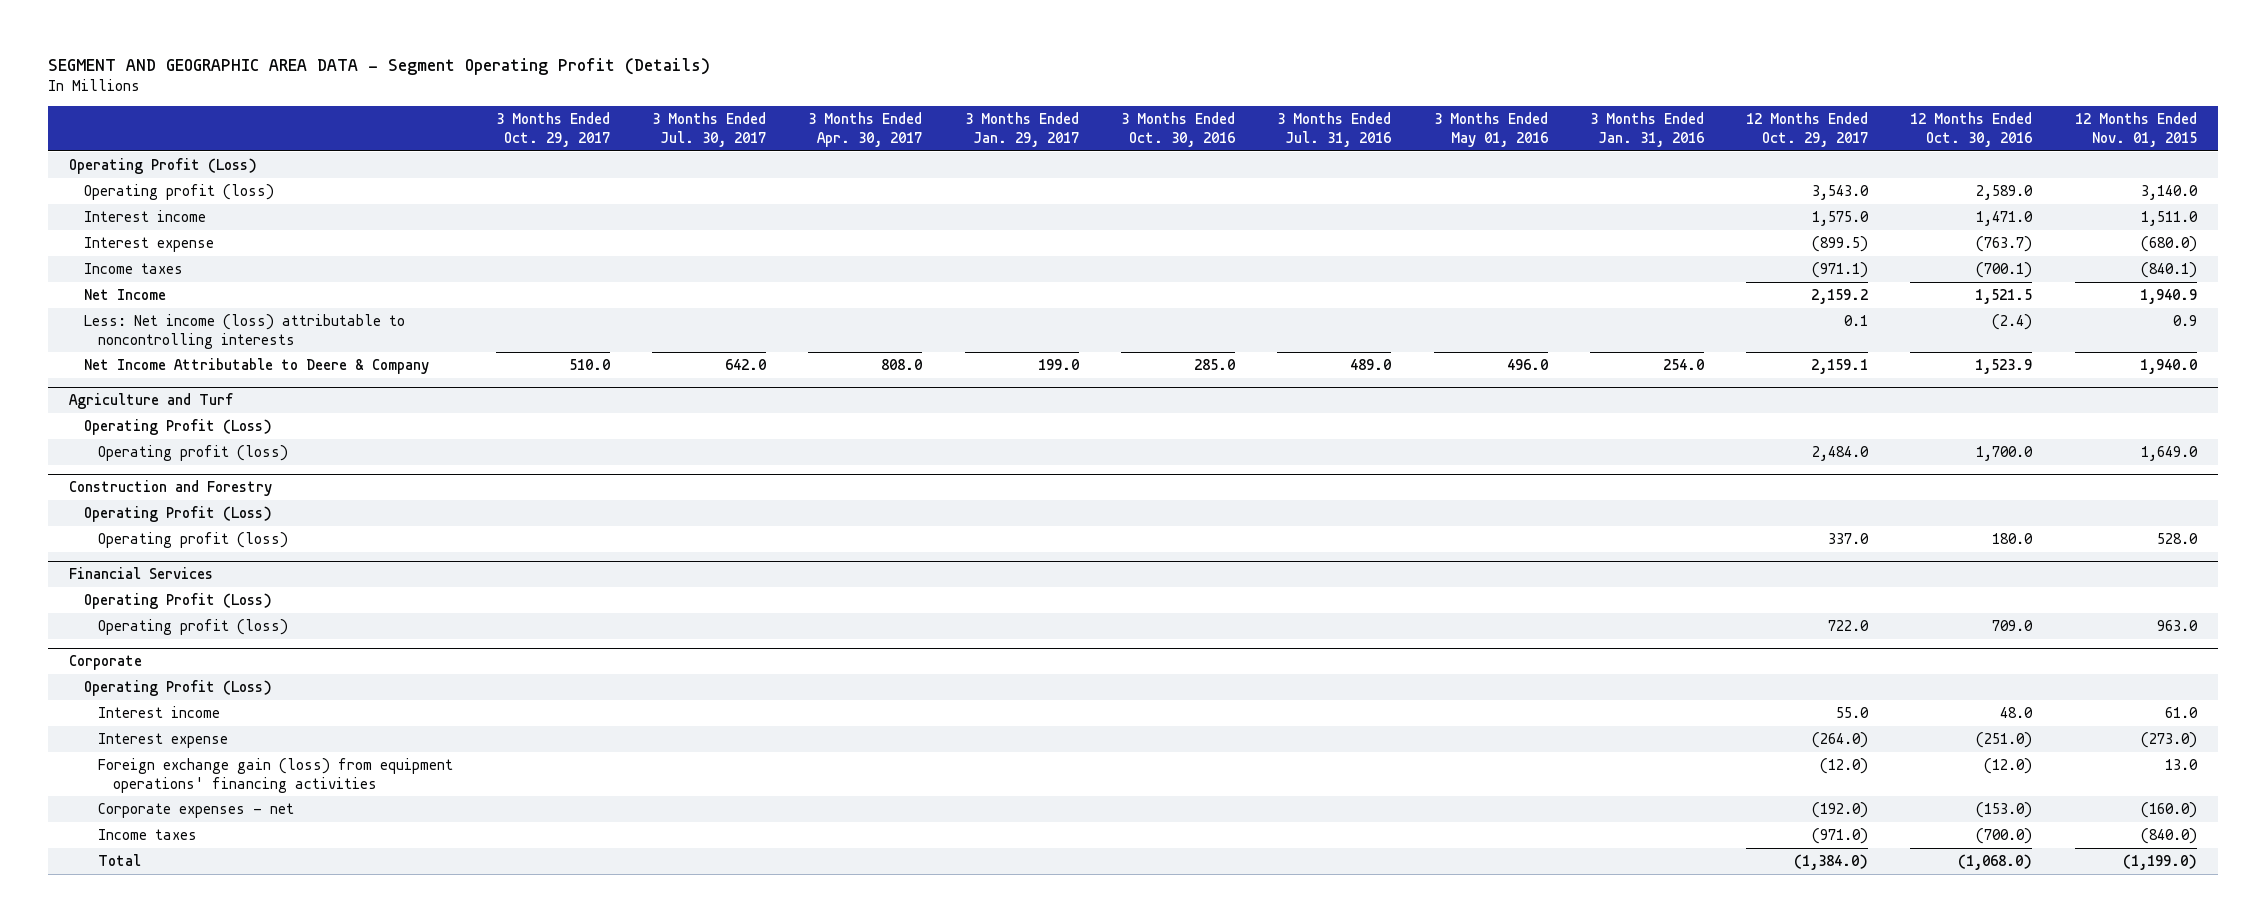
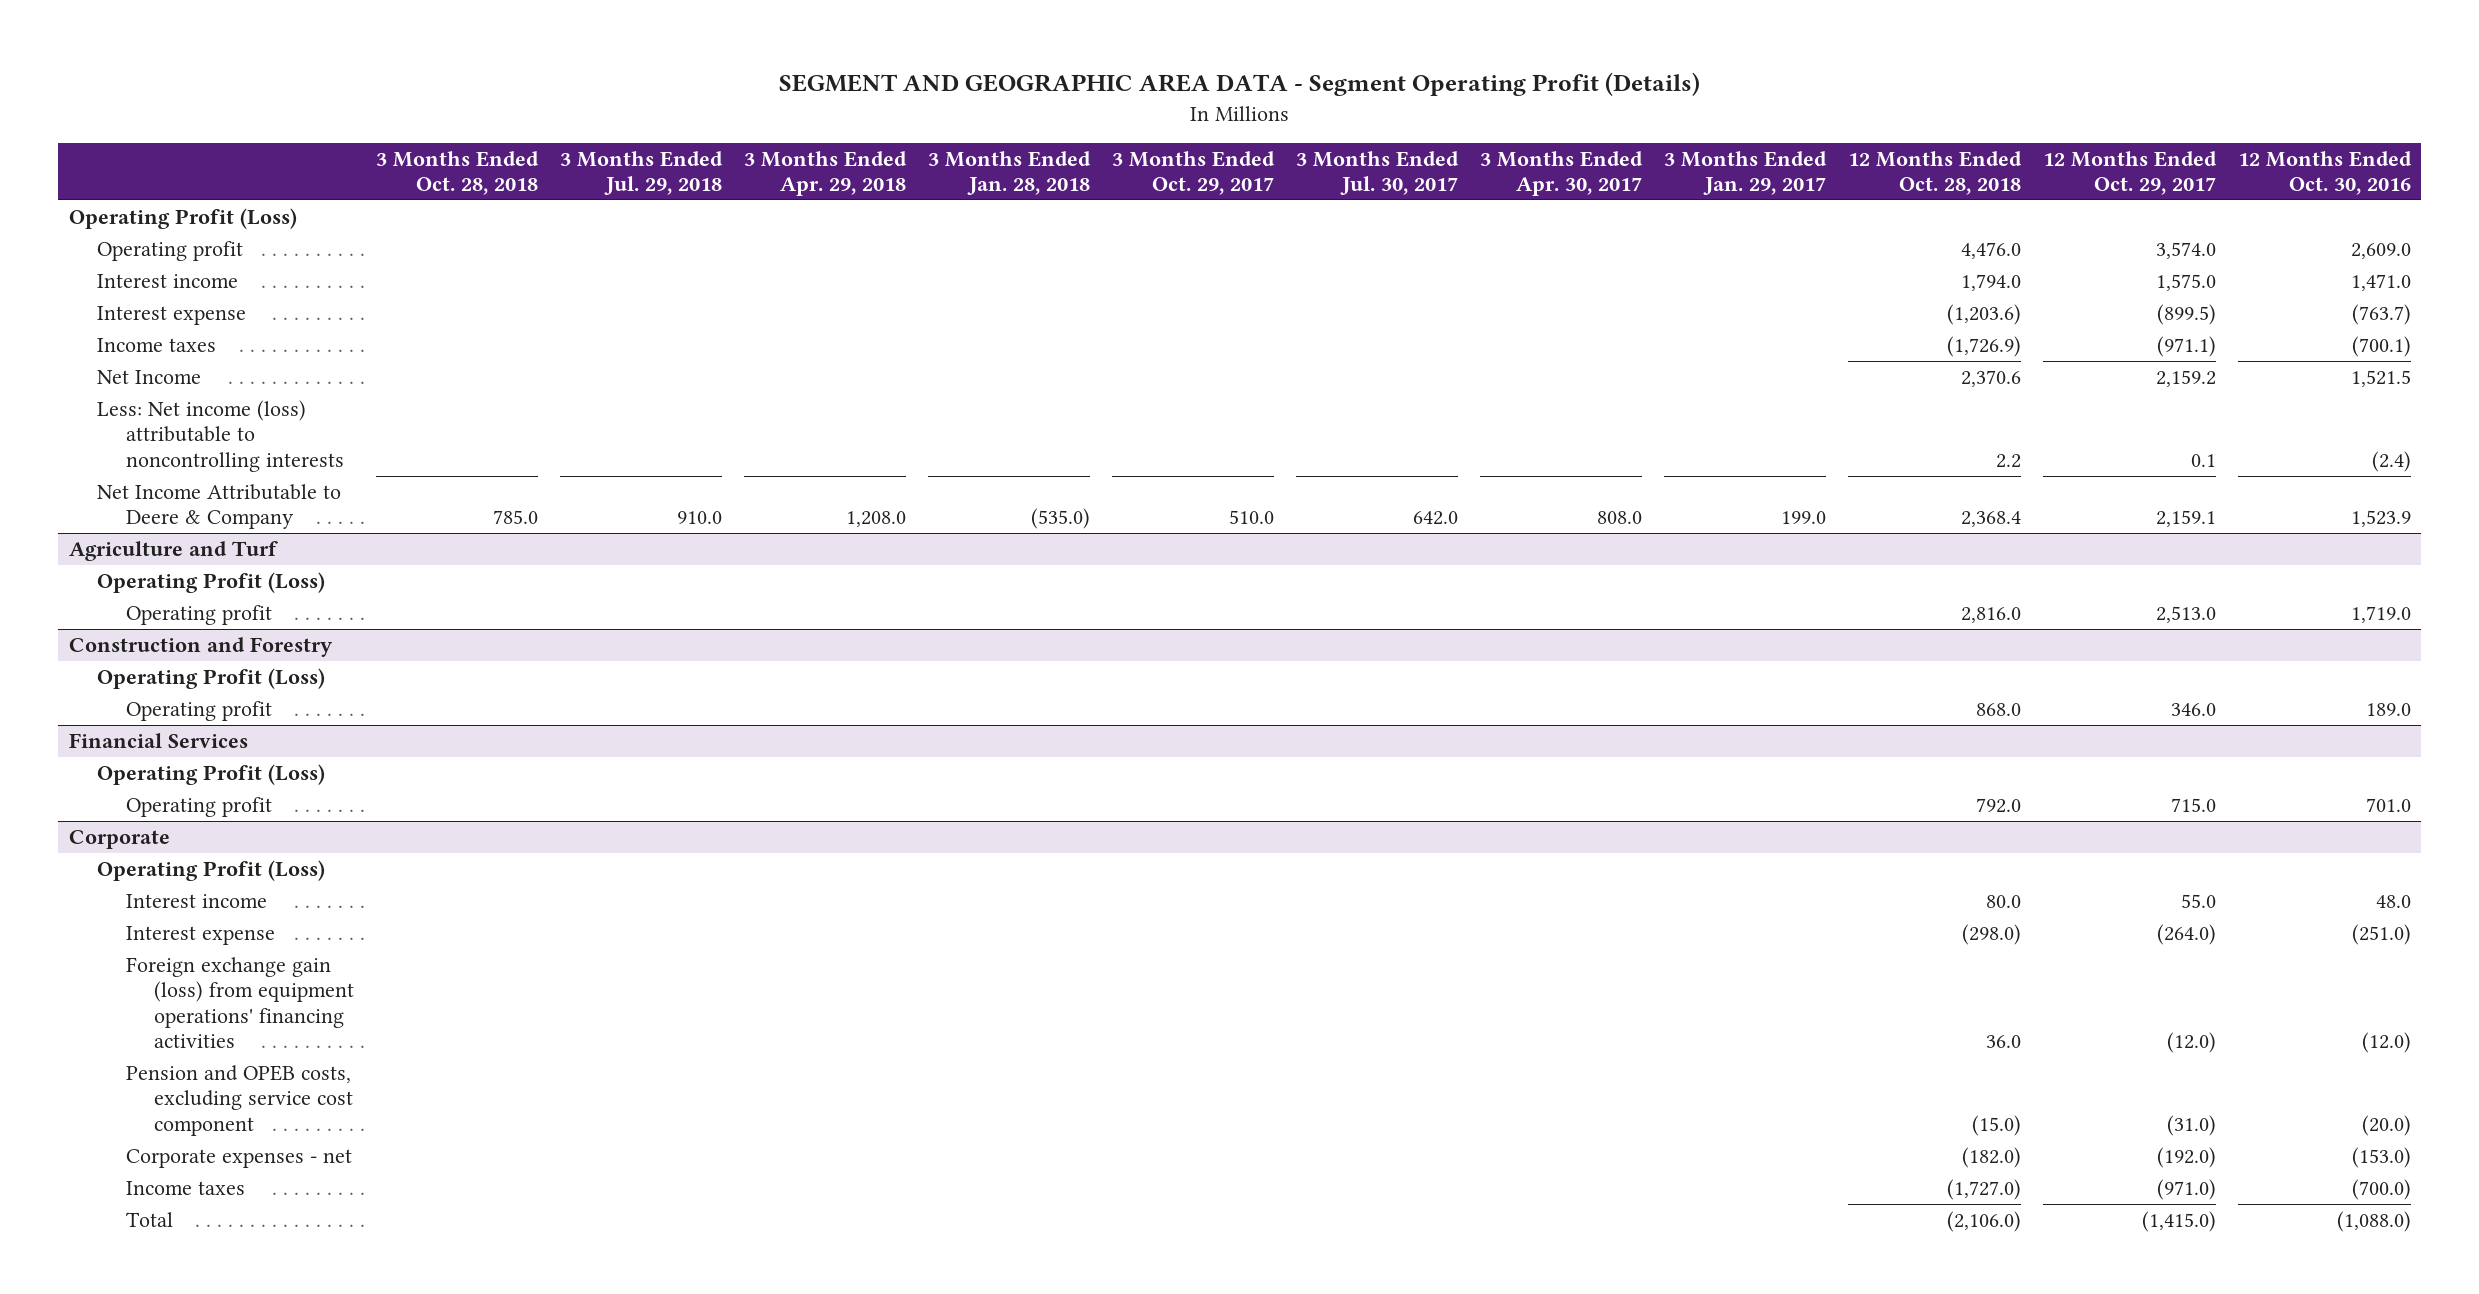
[1120,112,1235,147] 3 Months Ended Oct. 30, 2016 -> none
[1277,112,1392,147] 3 Months Ended Jul. 31, 2016 -> none
[1433,112,1548,147] 3 Months Ended May 01, 2016 -> none
[1589,112,1704,147] 3 Months Ended Jan. 31, 2016 -> none
[2074,112,2197,147] 12 Months Ended Nov. 01, 2015 -> none
none -> [375,150,539,195] 3 Months Ended Oct. 28, 2018
none -> [559,150,723,195] 3 Months Ended Jul. 29, 2018
none -> [743,150,907,196] 3 Months Ended Apr. 29, 2018
none -> [927,150,1091,195] 3 Months Ended Jan. 28, 2018
none -> [1847,150,2022,195] 12 Months Ended Oct. 28, 2018
[83,184,274,201] Operating profit (loss) -> [97,241,244,262] Operating profit
[1812,185,1870,201] 3,543.0 -> [2155,242,2216,260] 3,574.0
[1976,185,2034,201] 2,589.0 -> [2350,243,2411,260] 2,609.0
[98,445,289,462] Operating profit (loss) -> [125,605,272,626] Operating profit
[1812,446,1870,462] 2,484.0 -> [2155,606,2216,624] 2,513.0
[1976,446,2034,462] 1,700.0 -> [2350,606,2411,624] 1,719.0
[98,532,289,549] Operating profit (loss) -> [125,701,272,722] Operating profit
[1828,533,1870,545] 337.0 -> [2170,703,2216,717] 346.0
[1992,533,2034,545] 180.0 -> [2365,703,2411,717] 189.0
[98,619,289,636] Operating profit (loss) -> [125,797,272,818] Operating profit
[1828,620,1870,632] 722.0 -> [2170,798,2216,813] 715.0
[1992,620,2034,632] 709.0 -> [2365,798,2411,813] 701.0
none -> [125,1065,353,1136] Pension and OPEB costs, excluding service cost component
[1794,854,1869,871] (1,384.0) -> [2141,1211,2216,1233] (1,415.0)
[1958,854,2033,871] (1,068.0) -> [2336,1211,2411,1233] (1,088.0)

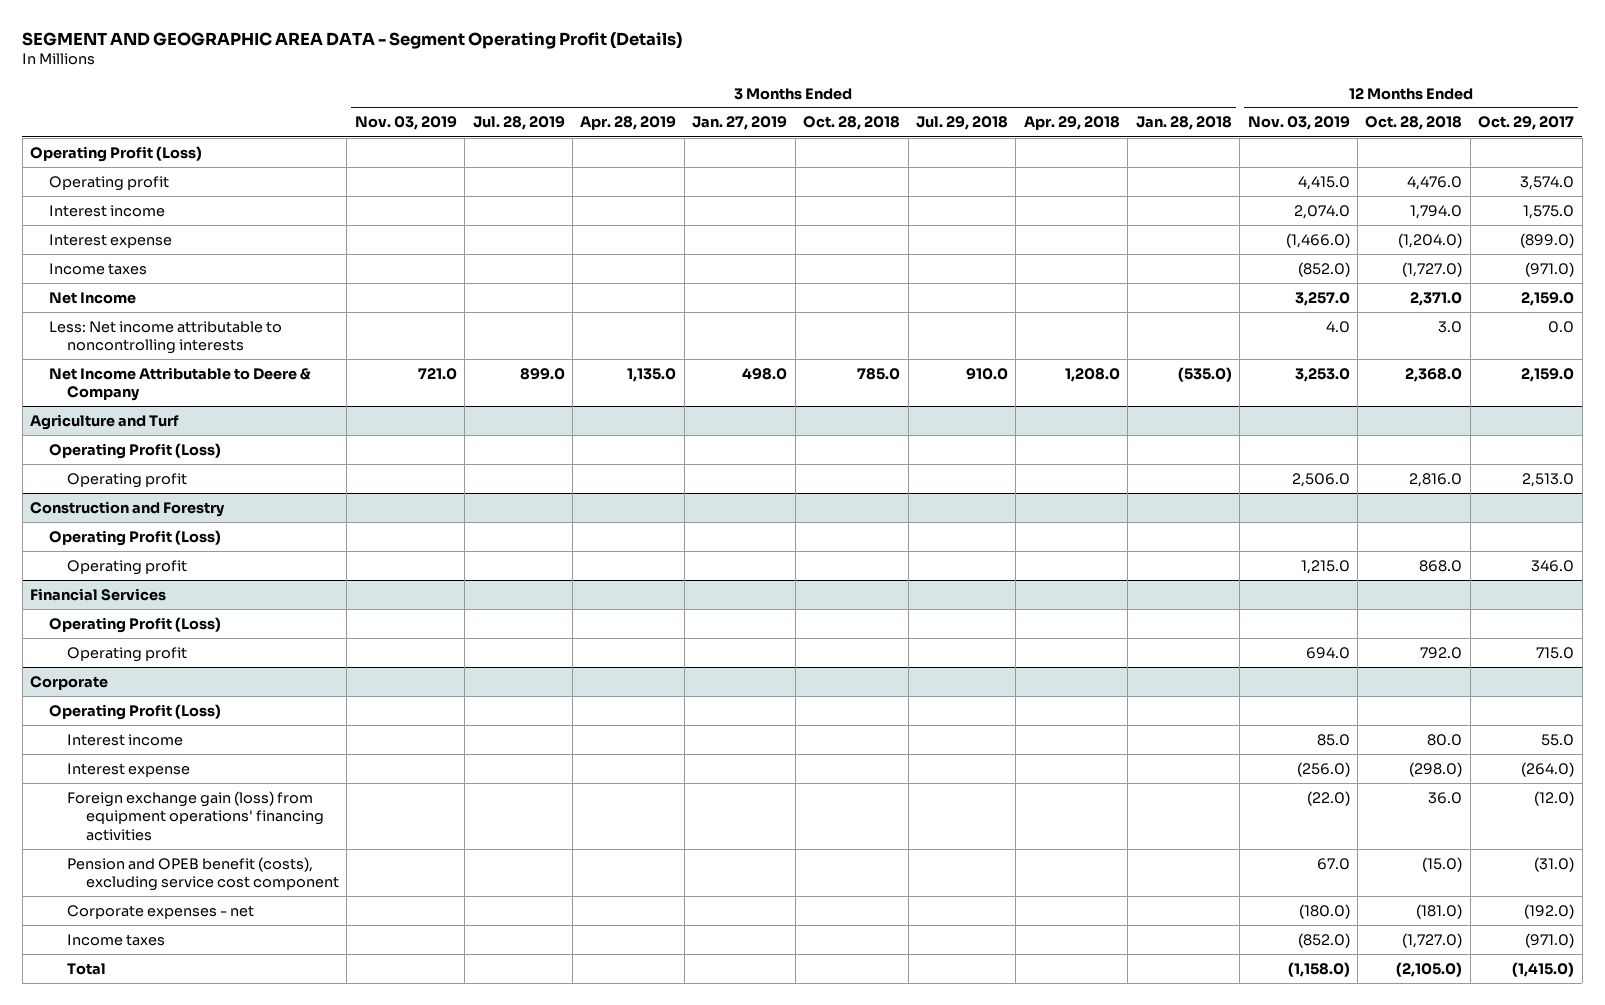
[1111,150,1275,195] 3 Months Ended Oct. 29, 2017 -> none
[1295,150,1459,195] 3 Months Ended Jul. 30, 2017 -> none
[1479,150,1643,196] 3 Months Ended Apr. 30, 2017 -> none
[1663,150,1827,195] 3 Months Ended Jan. 29, 2017 -> none
[2237,150,2412,195] 12 Months Ended Oct. 30, 2016 -> none
none -> [354,116,457,131] Nov. 03, 2019
none -> [472,116,565,131] Jul. 28, 2019
none -> [580,116,677,131] Apr. 28, 2019
none -> [692,116,788,131] Jan. 27, 2019
none -> [1247,116,1350,131] Nov. 03, 2019
[1946,304,2021,326] (1,203.6) -> [1398,232,1463,248] (1,204.0)
[2156,304,2216,326] (899.5) -> [1520,232,1575,248] (899.0)
[1946,336,2021,358] (1,726.9) -> [1402,261,1463,277] (1,727.0)
[2156,336,2216,358] (971.1) -> [1525,261,1575,277] (971.0)
[1960,370,2021,388] 2,370.6 -> [1410,291,1463,306] 2,371.0
[2155,370,2216,388] 2,159.2 -> [1521,291,1575,306] 2,159.0
[97,400,344,472] Less: Net income (loss) attributable to noncontrolling interests -> [48,320,282,355] Less: Net income attributable to noncontrolling interests
[1995,453,2021,468] 2.2 -> [1438,320,1463,333] 3.0
[2190,453,2216,467] 0.1 -> [1548,320,1575,333] 0.0
[1960,511,2021,528] 2,368.4 -> [1405,367,1463,382] 2,368.0
[2155,510,2216,528] 2,159.1 -> [1521,367,1575,382] 2,159.0
[125,1065,353,1136] Pension and OPEB costs, excluding service cost component -> [67,856,339,892] Pension and OPEB benefit (costs), excluding service cost component
[1961,1147,2021,1169] (182.0) -> [1416,903,1463,919] (181.0)
[1946,1211,2021,1233] (2,106.0) -> [1396,961,1463,977] (2,105.0)

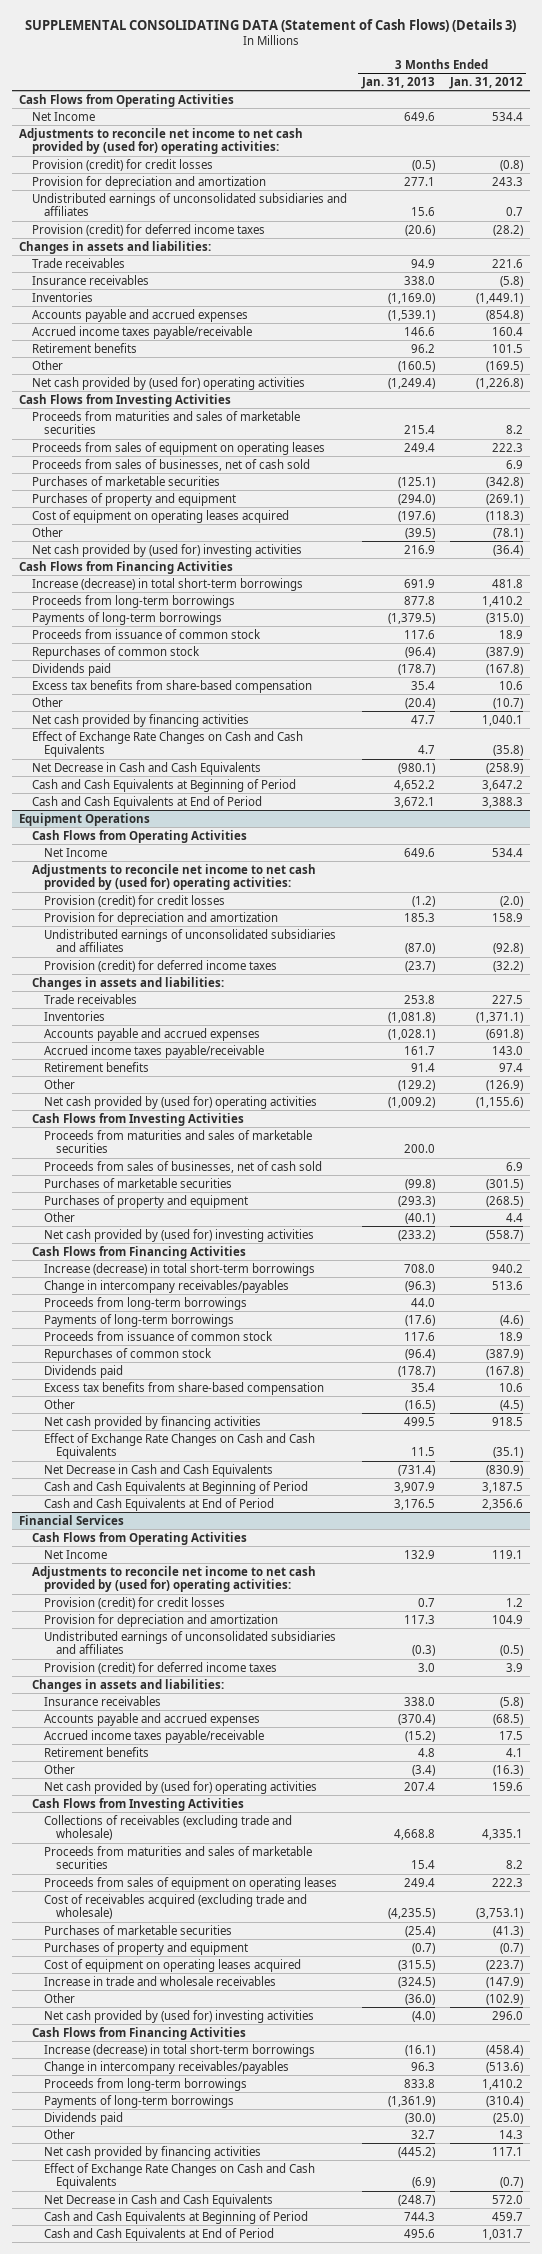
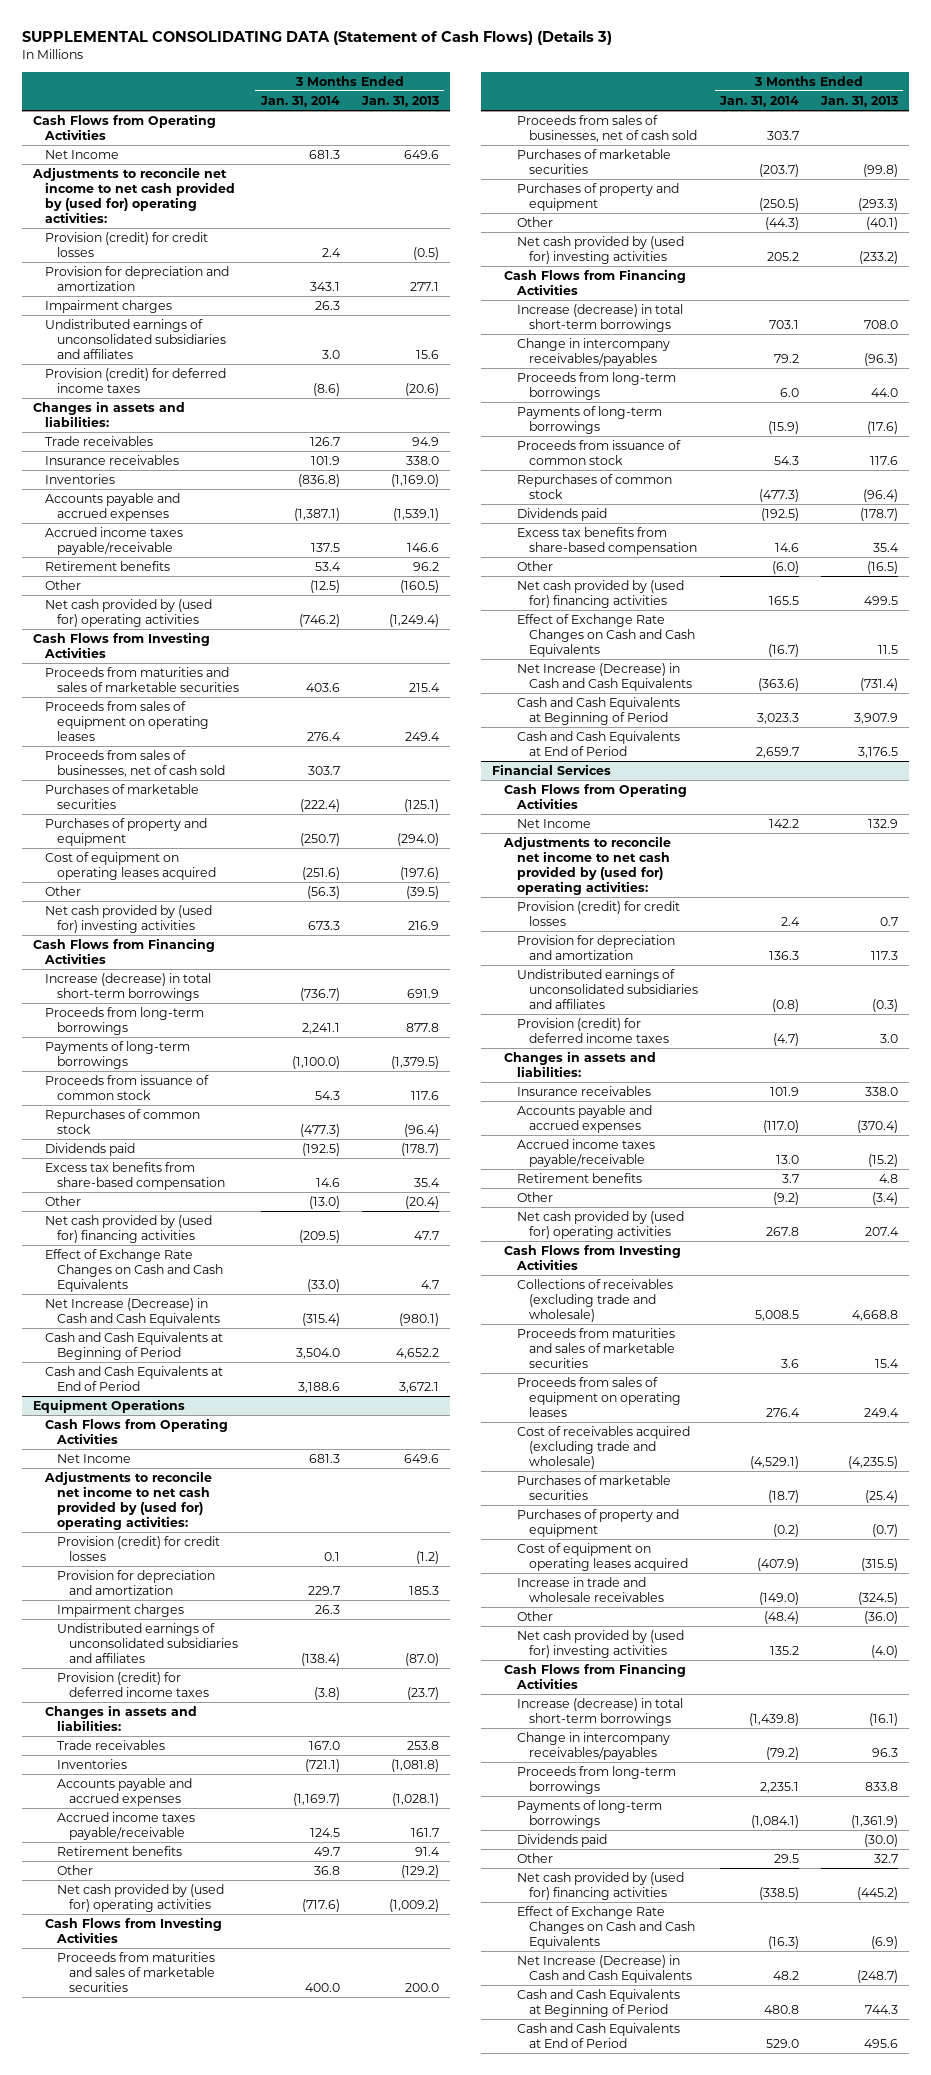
[448,76,523,89] Jan. 31, 2012 -> none
none -> [259,95,340,107] Jan. 31, 2014
none -> [45,300,173,314] Impairment charges
[31,713,249,727] Net cash provided by financing activities -> [45,1215,213,1244] Net cash provided by (used for) financing activities
[31,761,261,775] Net Decrease in Cash and Cash Equivalents -> [45,1298,221,1327] Net Increase (Decrease) in Cash and Cash Equivalents
none -> [57,1604,185,1618] Impairment charges
[43,1415,261,1429] Net cash provided by financing activities -> [516,580,684,609] Net cash provided by (used for) financing activities
[43,1463,273,1477] Net Decrease in Cash and Cash Equivalents -> [516,663,692,692] Net Increase (Decrease) in Cash and Cash Equivalents
[43,2145,261,2159] Net cash provided by financing activities -> [516,1872,684,1901] Net cash provided by (used for) financing activities
[43,2193,273,2207] Net Decrease in Cash and Cash Equivalents -> [516,1955,692,1984] Net Increase (Decrease) in Cash and Cash Equivalents

